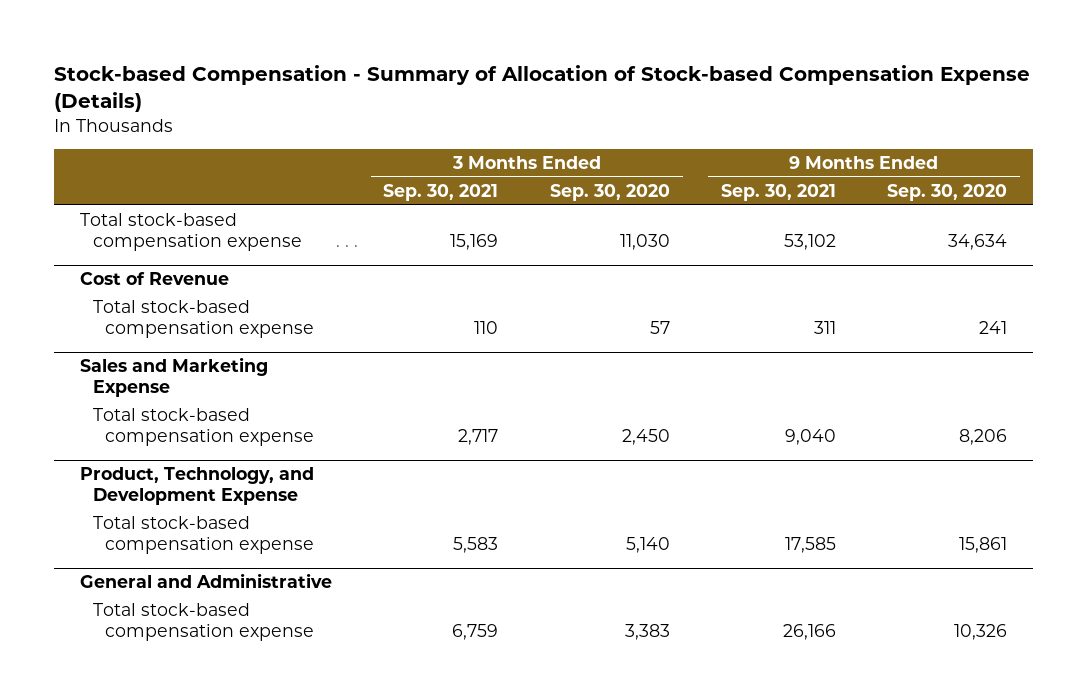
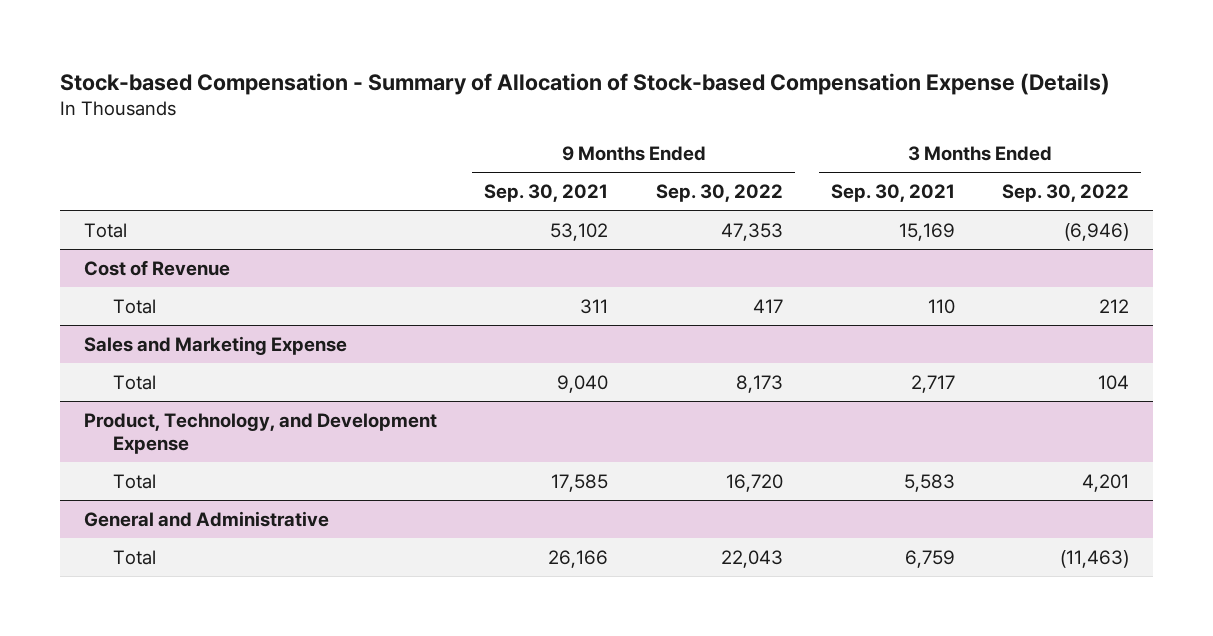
[549,183,670,201] Sep. 30, 2020 -> none
[887,183,1008,201] Sep. 30, 2020 -> none
none -> [656,184,784,203] Sep. 30, 2022
none -> [1002,184,1130,203] Sep. 30, 2022
[80,213,302,251] Total stock-based compensation expense -> [83,222,127,238] Total
[92,300,315,338] Total stock-based compensation expense -> [113,298,157,314] Total
[92,408,315,446] Total stock-based compensation expense -> [113,374,157,390] Total
[92,516,315,554] Total stock-based compensation expense -> [113,473,157,489] Total
[92,603,315,641] Total stock-based compensation expense -> [113,549,157,565] Total

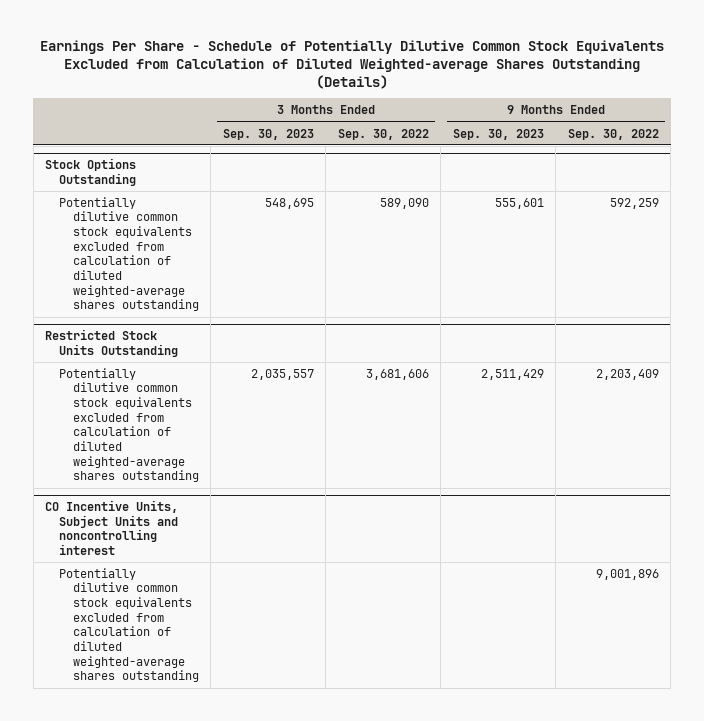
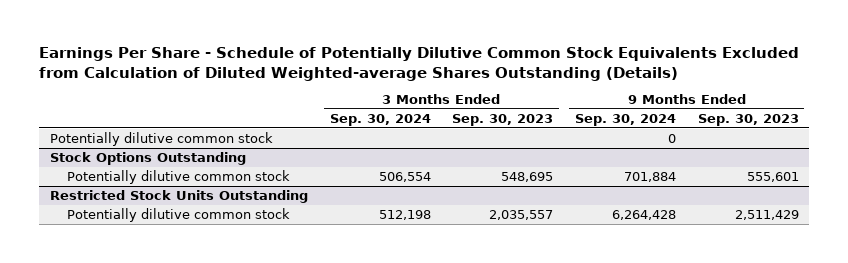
[337,128,429,140] Sep. 30, 2022 -> none
[567,128,659,140] Sep. 30, 2022 -> none
none -> [329,113,431,126] Sep. 30, 2024
none -> [574,113,676,126] Sep. 30, 2024
none -> [49,131,273,146] Potentially dilutive common stock
[58,196,199,312] Potentially dilutive common stock equivalents excluded from calculation of diluted weighted-average shares outstanding -> [67,169,291,184] Potentially dilutive common stock
[45,500,179,555] CO Incentive Units, Subject Units and noncontrolling interest -> none
[58,567,199,683] Potentially dilutive common stock equivalents excluded from calculation of diluted weighted-average shares outstanding -> none
[58,367,199,483] Potentially dilutive common stock equivalents excluded from calculation of diluted weighted-average shares outstanding -> [67,207,291,222] Potentially dilutive common stock

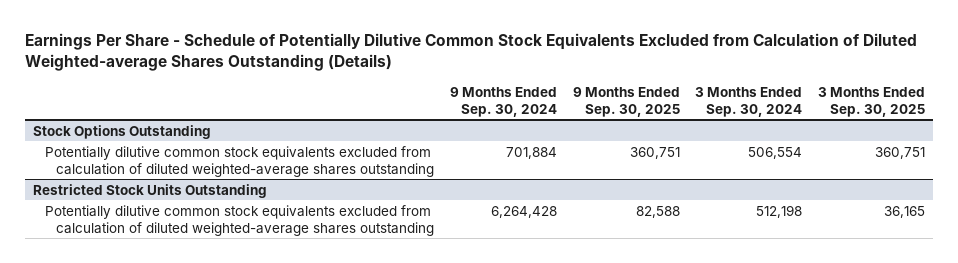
[452,113,554,126] Sep. 30, 2023 -> none
[697,113,799,126] Sep. 30, 2023 -> none
none -> [572,86,680,117] 9 Months Ended Sep. 30, 2025
none -> [817,86,925,117] 3 Months Ended Sep. 30, 2025
[49,131,273,146] Potentially dilutive common stock -> none
[67,169,291,184] Potentially dilutive common stock -> [44,145,435,177] Potentially dilutive common stock equivalents excluded from calculation of diluted weighted-average shares outstanding
[67,207,291,222] Potentially dilutive common stock -> [44,204,435,236] Potentially dilutive common stock equivalents excluded from calculation of diluted weighted-average shares outstanding

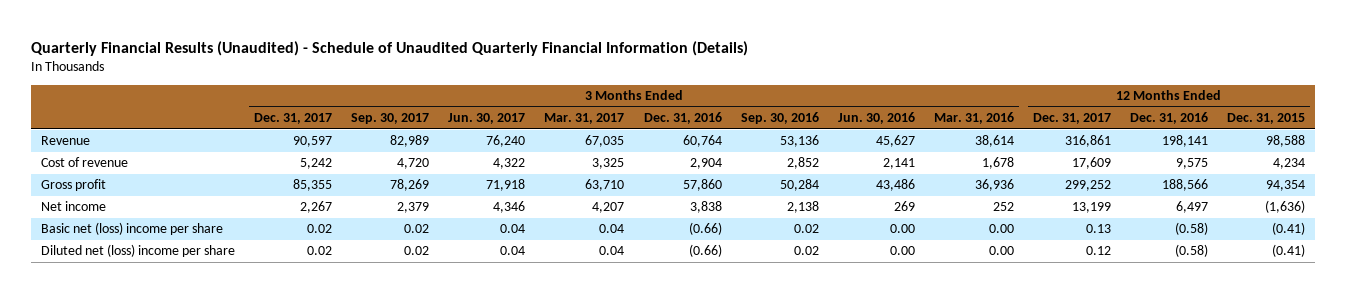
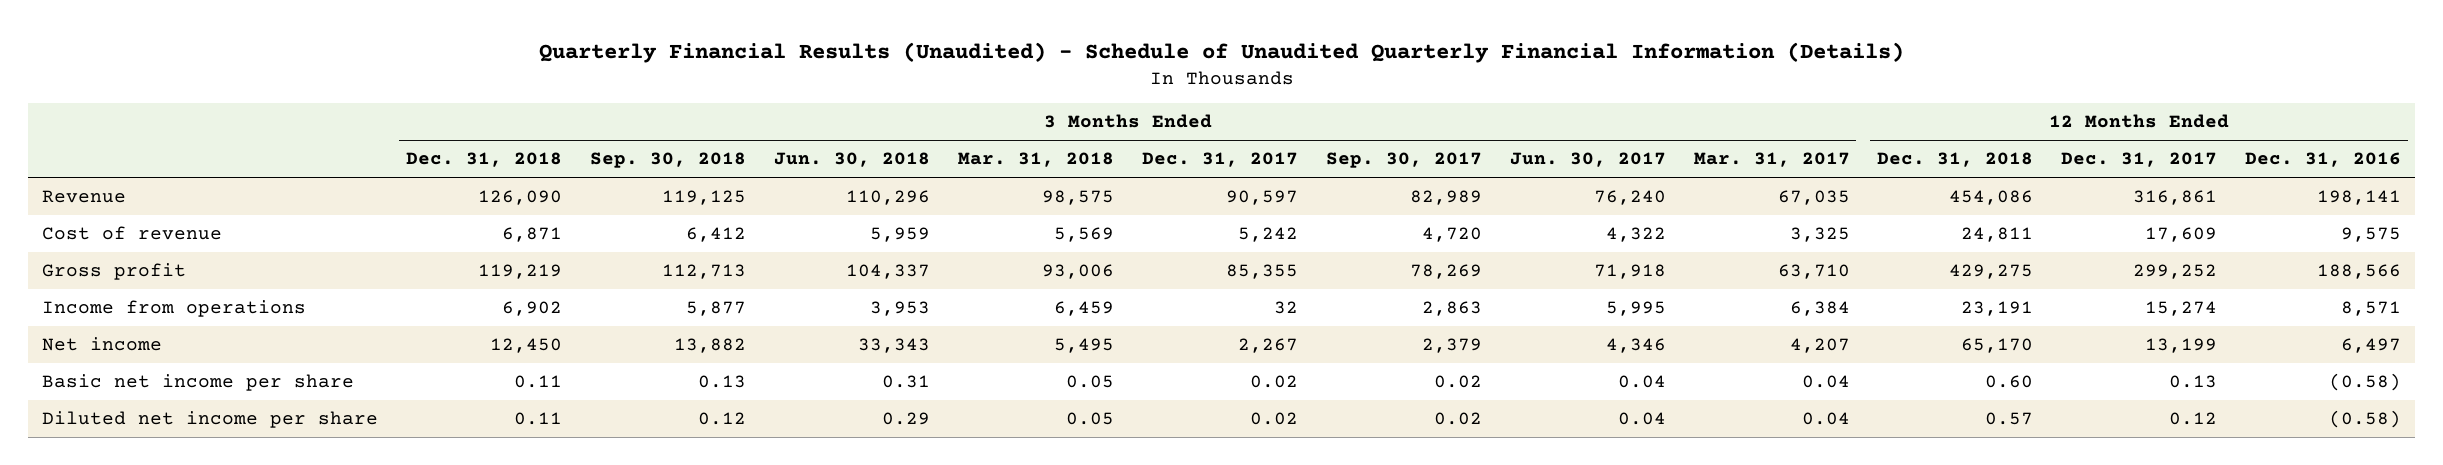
[643,112,722,125] Dec. 31, 2016 -> none
[740,112,819,125] Sep. 30, 2016 -> none
[837,112,915,125] Jun. 30, 2016 -> none
[933,112,1014,125] Mar. 31, 2016 -> none
[1227,113,1306,125] Dec. 31, 2015 -> none
none -> [405,152,562,168] Dec. 31, 2018
none -> [589,152,746,169] Sep. 30, 2018
none -> [773,152,930,168] Jun. 30, 2018
none -> [957,152,1114,168] Mar. 31, 2018
none -> [1877,152,2034,168] Dec. 31, 2018
none -> [41,300,306,318] Income from operations
[40,222,223,236] Basic net (loss) income per share -> [41,374,354,392] Basic net income per share
[40,244,235,258] Diluted net (loss) income per share -> [41,411,378,429] Diluted net income per share

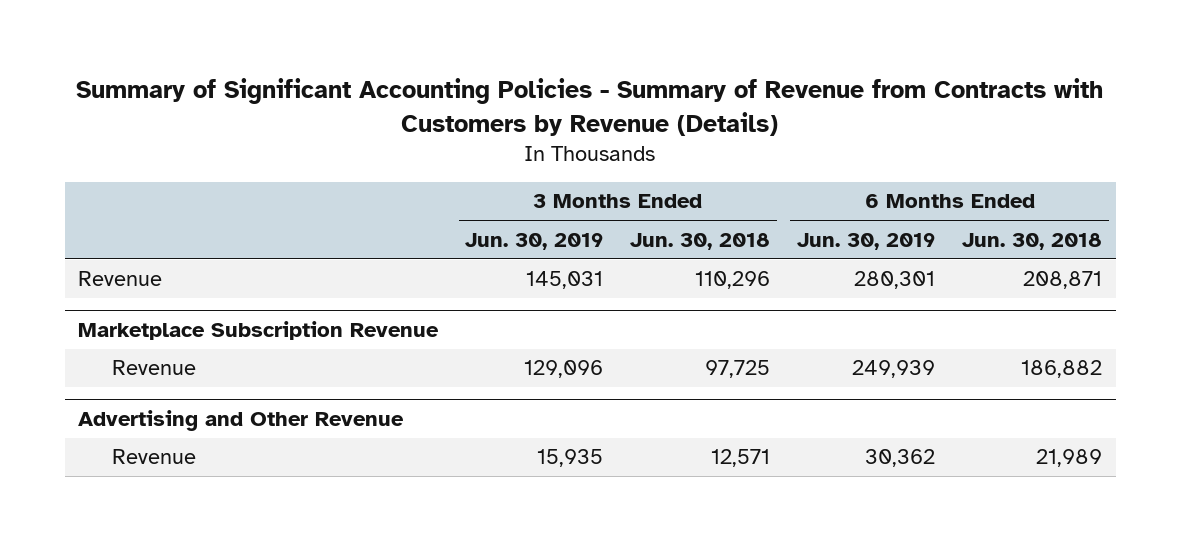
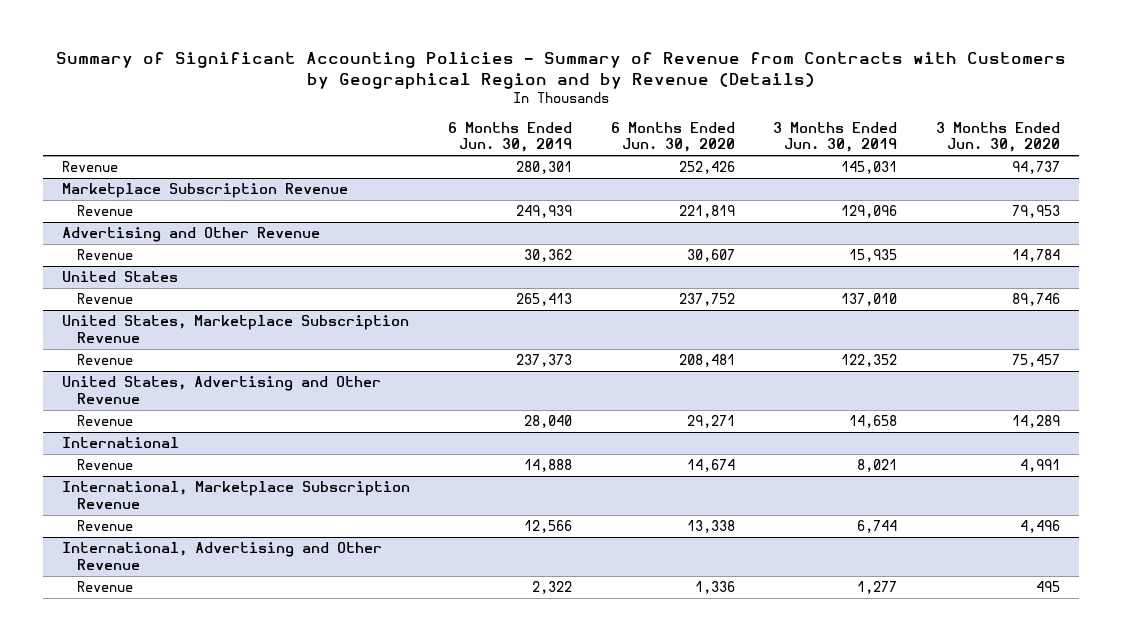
[76,78,1104,136] Summary of Significant Accounting Policies - Summary of Revenue from Contracts with Customers by Revenue (Details) -> [55,51,1066,89] Summary of Significant Accounting Policies - Summary of Revenue from Contracts with Customers by Geographical Region and by Revenue (Details)
[630,232,771,250] Jun. 30, 2018 -> none
[962,232,1103,250] Jun. 30, 2018 -> none
none -> [610,122,735,153] 6 Months Ended Jun. 30, 2020
none -> [935,122,1060,153] 3 Months Ended Jun. 30, 2020
none -> [61,271,178,283] United States
none -> [76,293,133,305] Revenue
none -> [61,315,409,343] United States, Marketplace Subscription Revenue
none -> [76,354,133,366] Revenue
none -> [61,376,381,404] United States, Advertising and Other Revenue
none -> [76,415,133,427] Revenue
none -> [61,437,179,449] International
none -> [76,459,133,471] Revenue
none -> [61,481,410,509] International, Marketplace Subscription Revenue
none -> [76,520,133,532] Revenue
none -> [61,542,382,570] International, Advertising and Other Revenue
none -> [76,581,133,593] Revenue

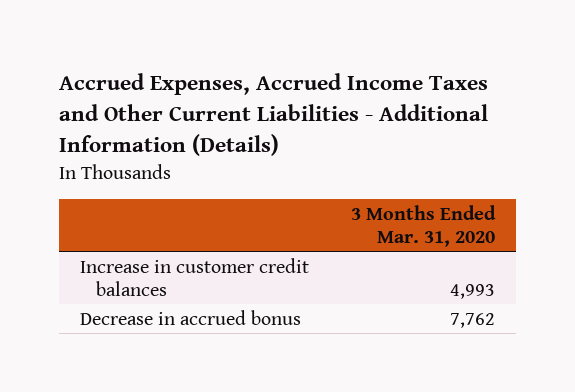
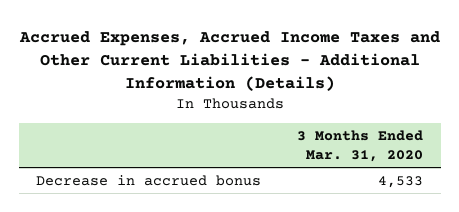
[79,257,309,296] Increase in customer credit balances -> none
[450,312,496,328] 7,762 -> [377,175,423,188] 4,533

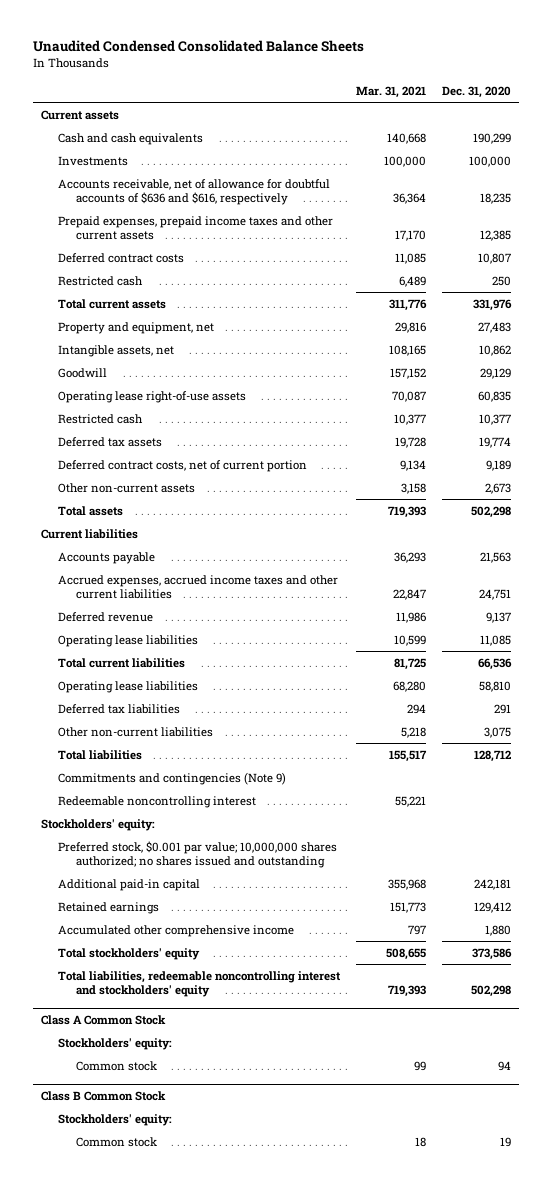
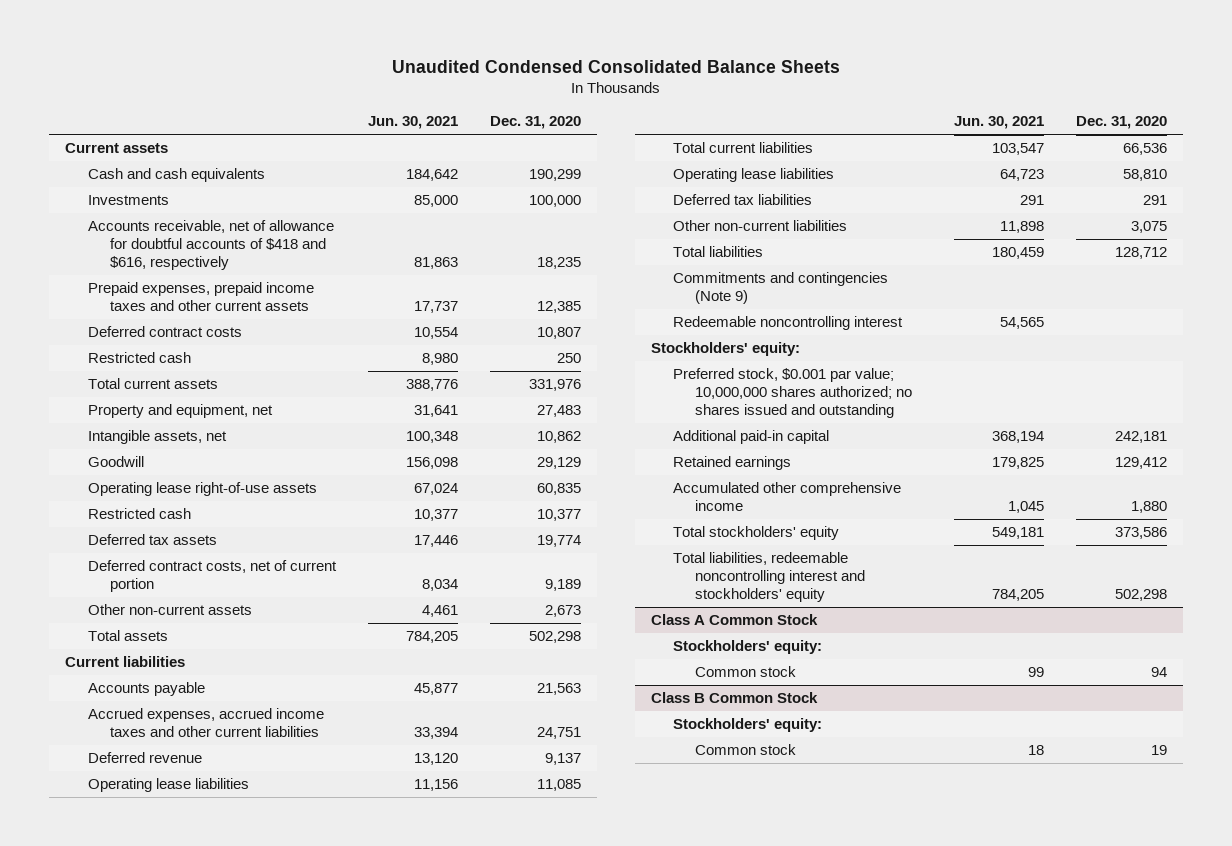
[356,85,427,98] Mar. 31, 2021 -> none
none -> [367,116,458,130] Jun. 30, 2021
[58,178,331,206] Accounts receivable, net of allowance for doubtful accounts of $636 and $616, respectively -> [87,220,334,271] Accounts receivable, net of allowance for doubtful accounts of $418 and $616, respectively

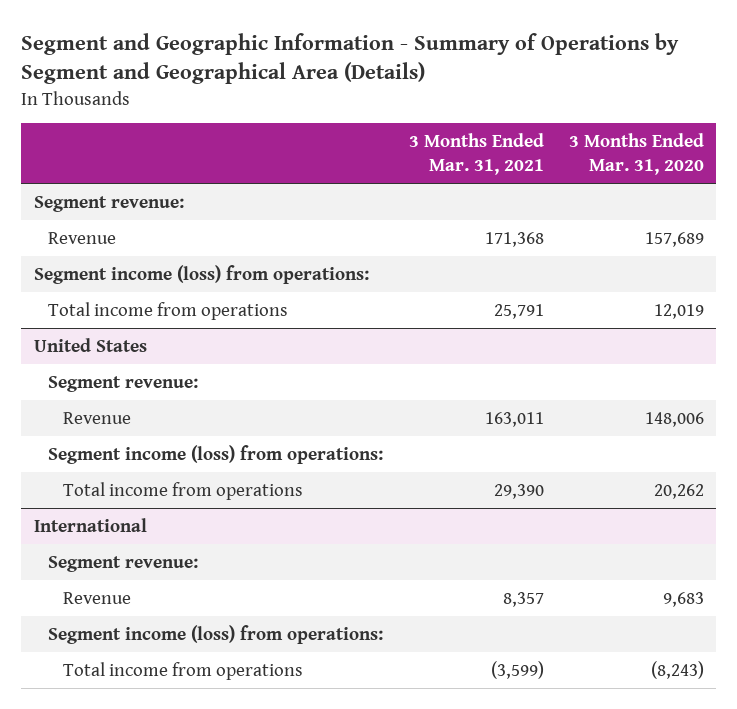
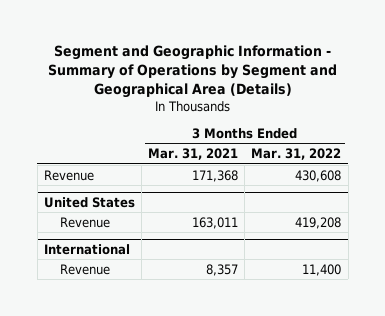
[568,133,704,176] 3 Months Ended Mar. 31, 2020 -> none
none -> [251,147,342,160] Mar. 31, 2022
[33,195,184,212] Segment revenue: -> none
[33,264,369,284] Segment income (loss) from operations: -> none
[48,301,289,320] Total income from operations -> none
[48,375,199,392] Segment revenue: -> none
[48,444,384,464] Segment income (loss) from operations: -> none
[63,481,304,500] Total income from operations -> none
[48,555,199,572] Segment revenue: -> none
[48,624,384,644] Segment income (loss) from operations: -> none
[63,661,304,680] Total income from operations -> none

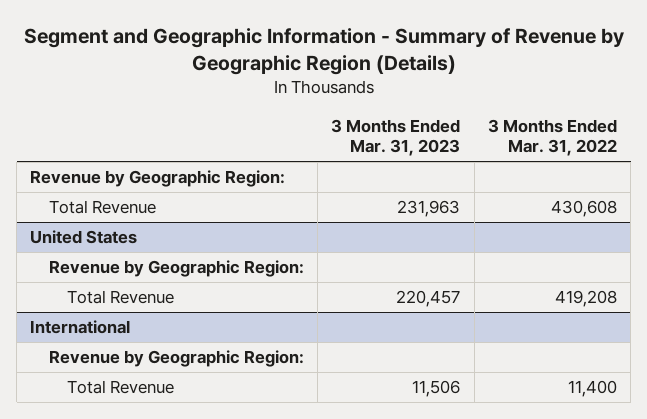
[47,45,337,99] Segment and Geographic Information - Summary of Operations by Segment and Geographical Area (Details) -> [23,28,624,75] Segment and Geographic Information - Summary of Revenue by Geographic Region (Details)
[148,147,239,160] Mar. 31, 2021 -> none
none -> [331,118,461,157] 3 Months Ended Mar. 31, 2023
none -> [30,170,286,188] Revenue by Geographic Region:
[43,169,94,181] Revenue -> [48,200,156,215] Total Revenue
none -> [48,260,304,278] Revenue by Geographic Region:
[59,216,110,228] Revenue -> [67,290,175,305] Total Revenue
none -> [48,350,304,368] Revenue by Geographic Region:
[59,263,110,275] Revenue -> [67,380,175,395] Total Revenue

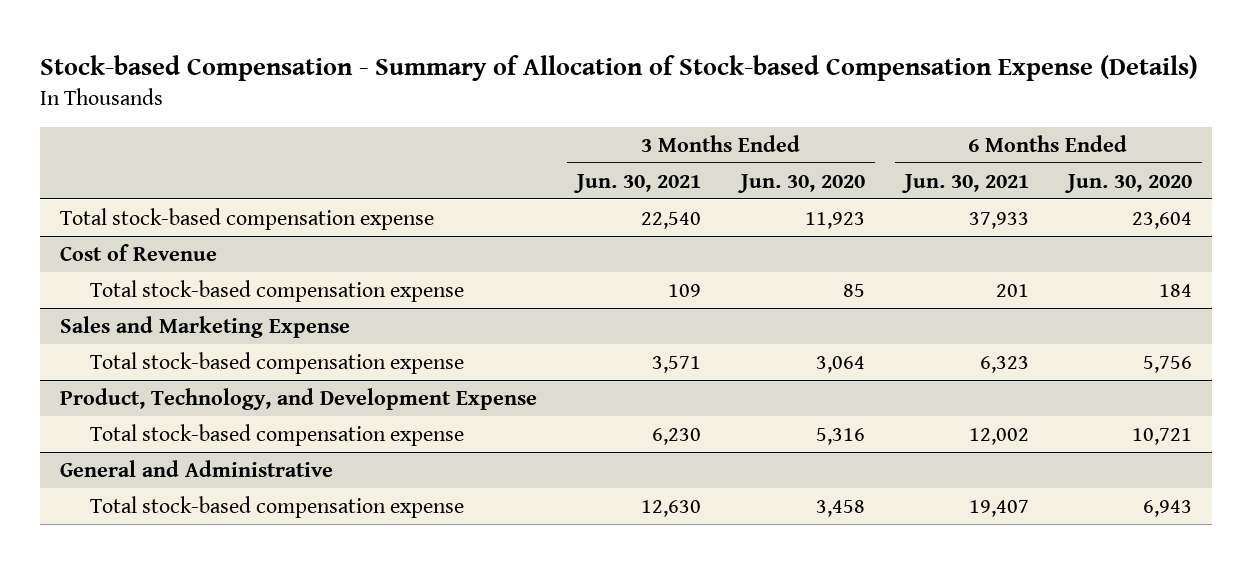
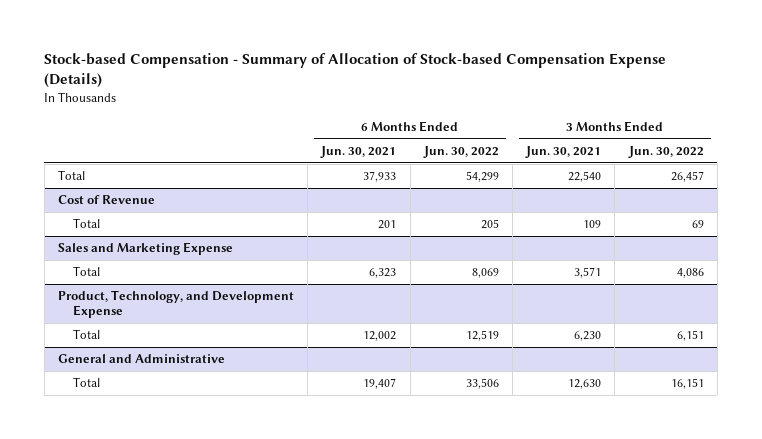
[736,173,865,193] Jun. 30, 2020 -> none
[1064,173,1193,193] Jun. 30, 2020 -> none
none -> [422,145,499,158] Jun. 30, 2022
none -> [627,145,704,158] Jun. 30, 2022
[60,207,435,230] Total stock-based compensation expense -> [57,170,85,181] Total
[89,279,464,302] Total stock-based compensation expense -> [72,218,100,229] Total
[89,351,464,374] Total stock-based compensation expense -> [72,266,100,277] Total
[89,423,464,446] Total stock-based compensation expense -> [72,329,100,340] Total
[89,495,464,518] Total stock-based compensation expense -> [72,377,100,388] Total

